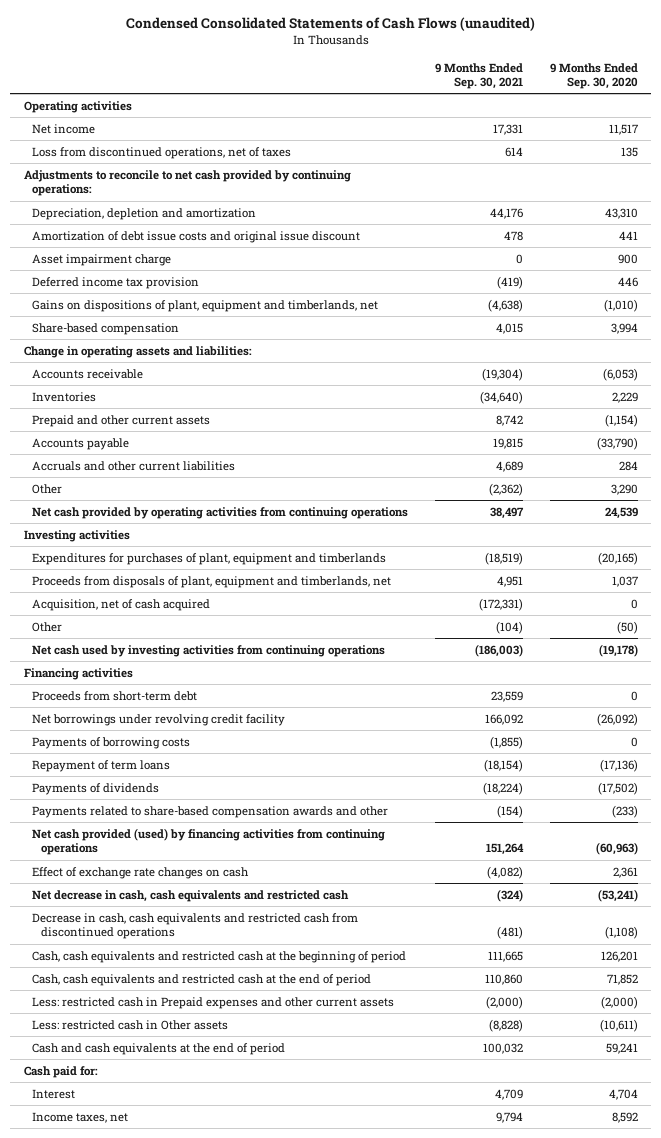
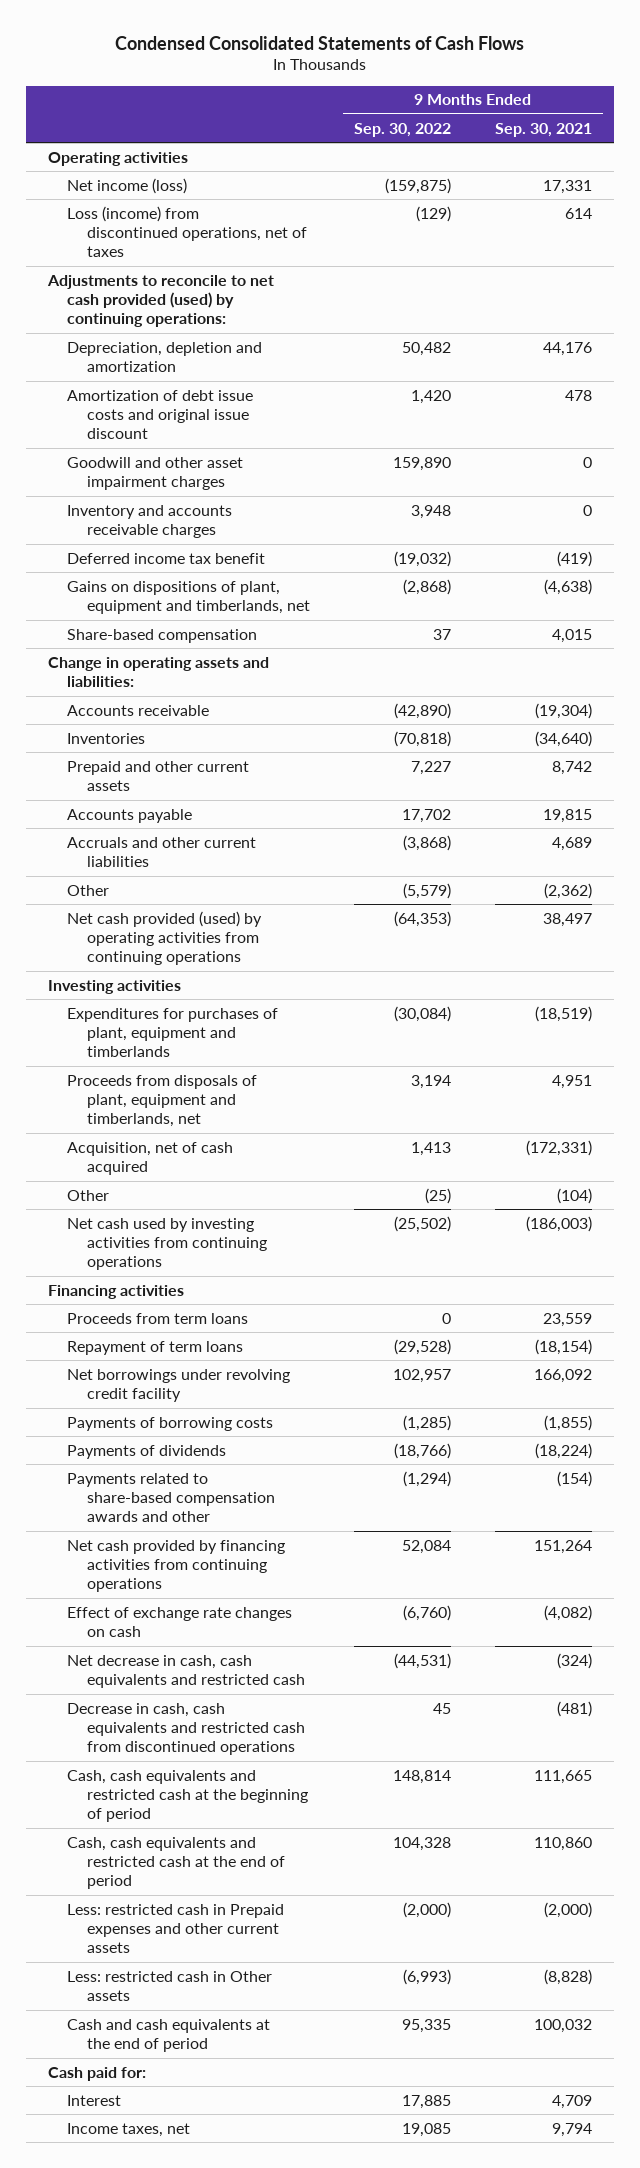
[125,17,535,32] Condensed Consolidated Statements of Cash Flows (unaudited) -> [114,35,524,50] Condensed Consolidated Statements of Cash Flows
[549,62,638,89] 9 Months Ended Sep. 30, 2020 -> none
none -> [353,122,451,137] Sep. 30, 2022
[32,123,96,134] Net income -> [67,177,188,194] Net income (loss)
[32,146,292,159] Loss from discontinued operations, net of taxes -> [67,205,307,258] Loss (income) from discontinued operations, net of taxes
[23,169,351,197] Adjustments to reconcile to net cash provided by continuing operations: -> [46,274,274,328] Adjustments to reconcile to net cash provided (used) by continuing operations:
[32,253,172,266] Asset impairment charge -> [67,456,244,490] Goodwill and other asset impairment charges
none -> [67,504,233,538] Inventory and accounts receivable charges
[32,276,200,289] Deferred income tax provision -> [67,552,266,564] Deferred income tax benefit
[32,506,409,519] Net cash provided by operating activities from continuing operations -> [67,910,263,966] Net cash provided (used) by operating activities from continuing operations
[32,690,198,701] Proceeds from short-term debt -> [67,1312,249,1324] Proceeds from term loans
[32,759,171,772] Repayment of term loans -> [67,1340,244,1355] Repayment of term loans
[32,827,386,856] Net cash provided (used) by financing activities from continuing operations -> [67,1539,286,1593] Net cash provided by financing activities from continuing operations

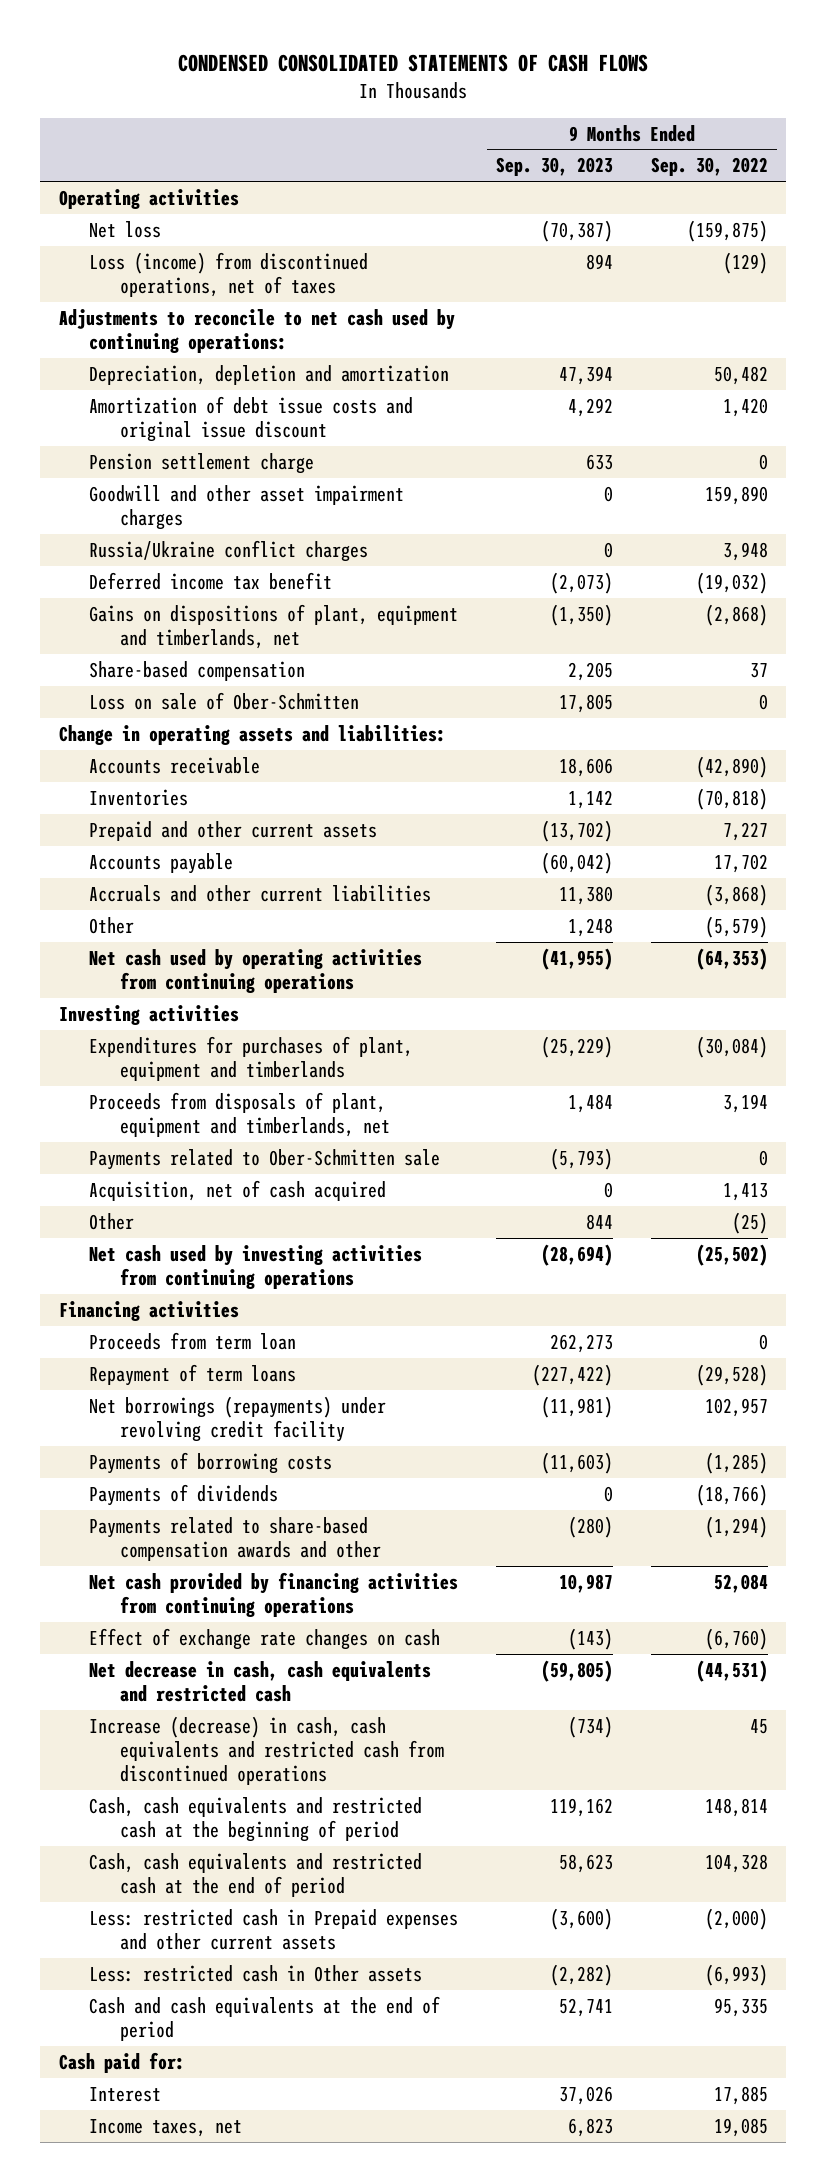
[114,35,524,50] Condensed Consolidated Statements of Cash Flows -> [178,54,649,73] CONDENSED CONSOLIDATED STATEMENTS OF CASH FLOWS
[494,122,592,137] Sep. 30, 2021 -> none
none -> [495,157,613,177] Sep. 30, 2023
[67,177,188,194] Net income (loss) -> [89,220,162,238] Net loss
[46,274,274,328] Adjustments to reconcile to net cash provided (used) by continuing operations: -> [59,308,456,354] Adjustments to reconcile to net cash used by continuing operations:
none -> [89,452,315,474] Pension settlement charge
[67,504,233,538] Inventory and accounts receivable charges -> [89,539,369,562] Russia/Ukraine conflict charges
none -> [89,691,360,710] Loss on sale of Ober-Schmitten
[67,910,263,966] Net cash provided (used) by operating activities from continuing operations -> [89,948,423,994] Net cash used by operating activities from continuing operations
none -> [89,1148,441,1170] Payments related to Ober-Schmitten sale
[67,1312,249,1324] Proceeds from term loans -> [89,1331,297,1350] Proceeds from term loan
[67,1368,291,1402] Net borrowings under revolving credit facility -> [89,1395,387,1443] Net borrowings (repayments) under revolving credit facility
[67,1702,305,1756] Decrease in cash, cash equivalents and restricted cash from discontinued operations -> [89,1715,444,1786] Increase (decrease) in cash, cash equivalents and restricted cash from discontinued operations

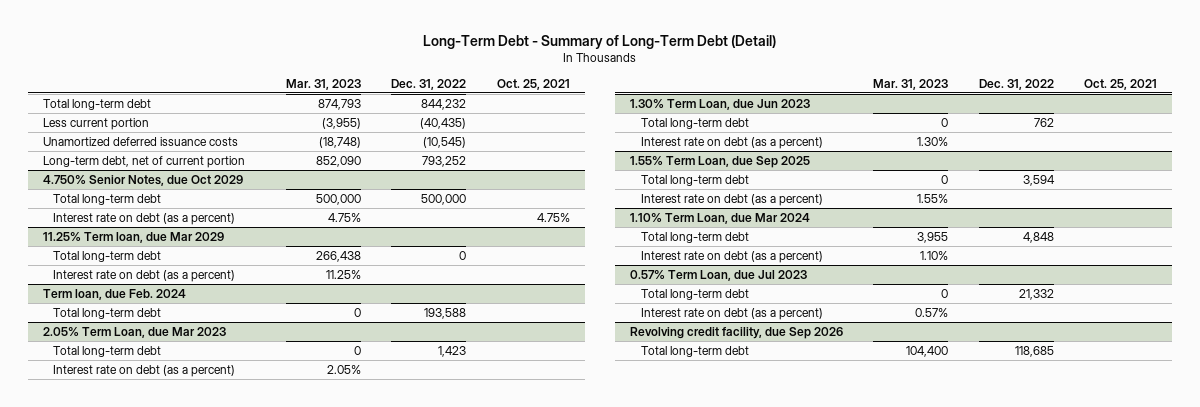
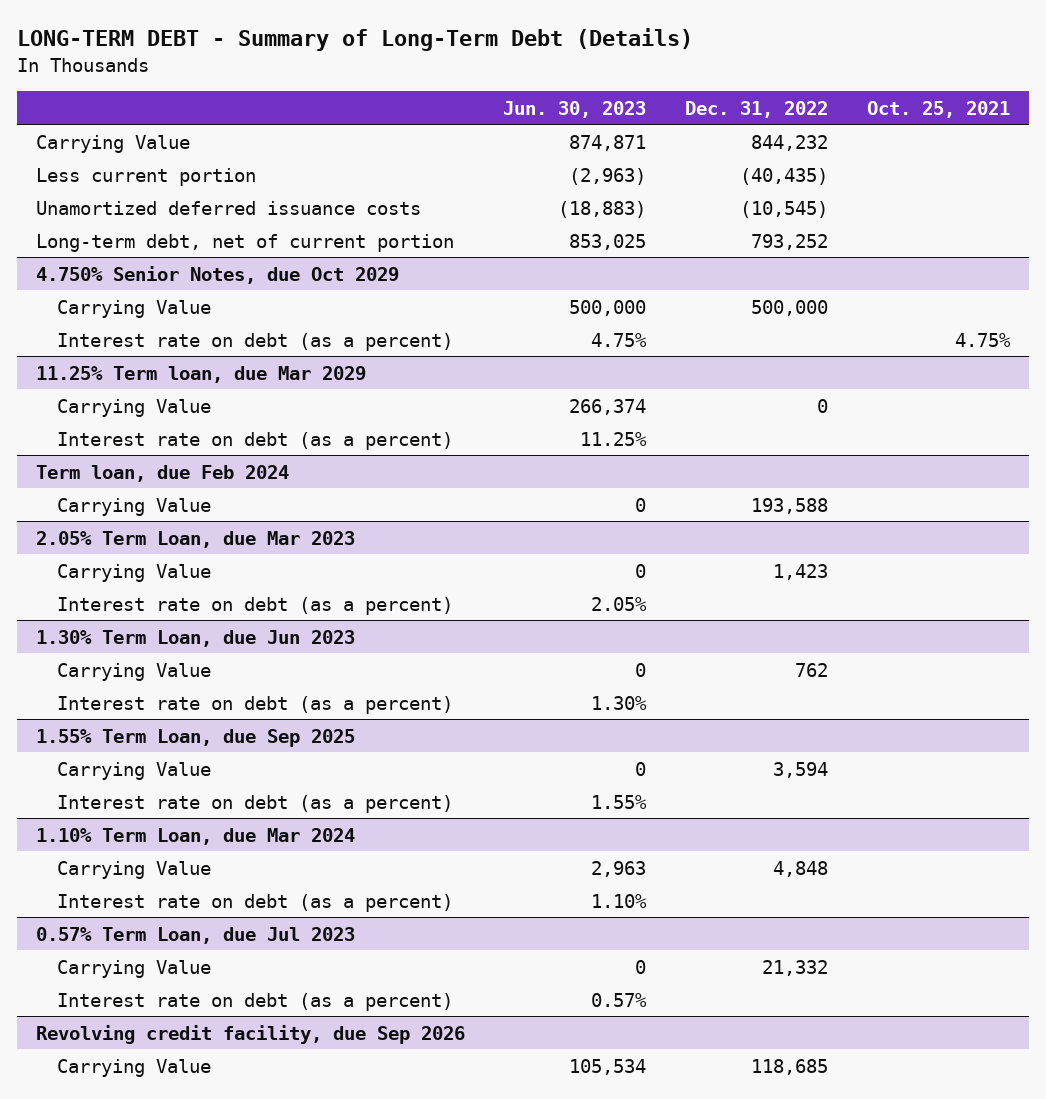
[422,35,776,50] Long-Term Debt - Summary of Long-Term Debt (Detail) -> [16,28,693,52] LONG-TERM DEBT - Summary of Long-Term Debt (Details)
[286,79,362,91] Mar. 31, 2023 -> none
none -> [503,100,647,118] Jun. 30, 2023
[42,98,151,110] Total long-term debt -> [35,134,190,153] Carrying Value
[53,193,162,205] Total long-term debt -> [57,299,212,318] Carrying Value
[53,250,162,262] Total long-term debt -> [57,398,212,417] Carrying Value
[42,288,186,300] Term loan, due Feb. 2024 -> [35,464,289,482] Term loan, due Feb 2024
[53,307,162,319] Total long-term debt -> [57,497,212,516] Carrying Value
[53,345,162,357] Total long-term debt -> [57,563,212,582] Carrying Value
[640,117,749,129] Total long-term debt -> [57,662,212,681] Carrying Value
[640,174,749,186] Total long-term debt -> [57,761,212,780] Carrying Value
[640,231,749,243] Total long-term debt -> [57,860,212,879] Carrying Value
[640,288,749,300] Total long-term debt -> [57,959,212,978] Carrying Value
[640,345,749,357] Total long-term debt -> [57,1058,212,1077] Carrying Value

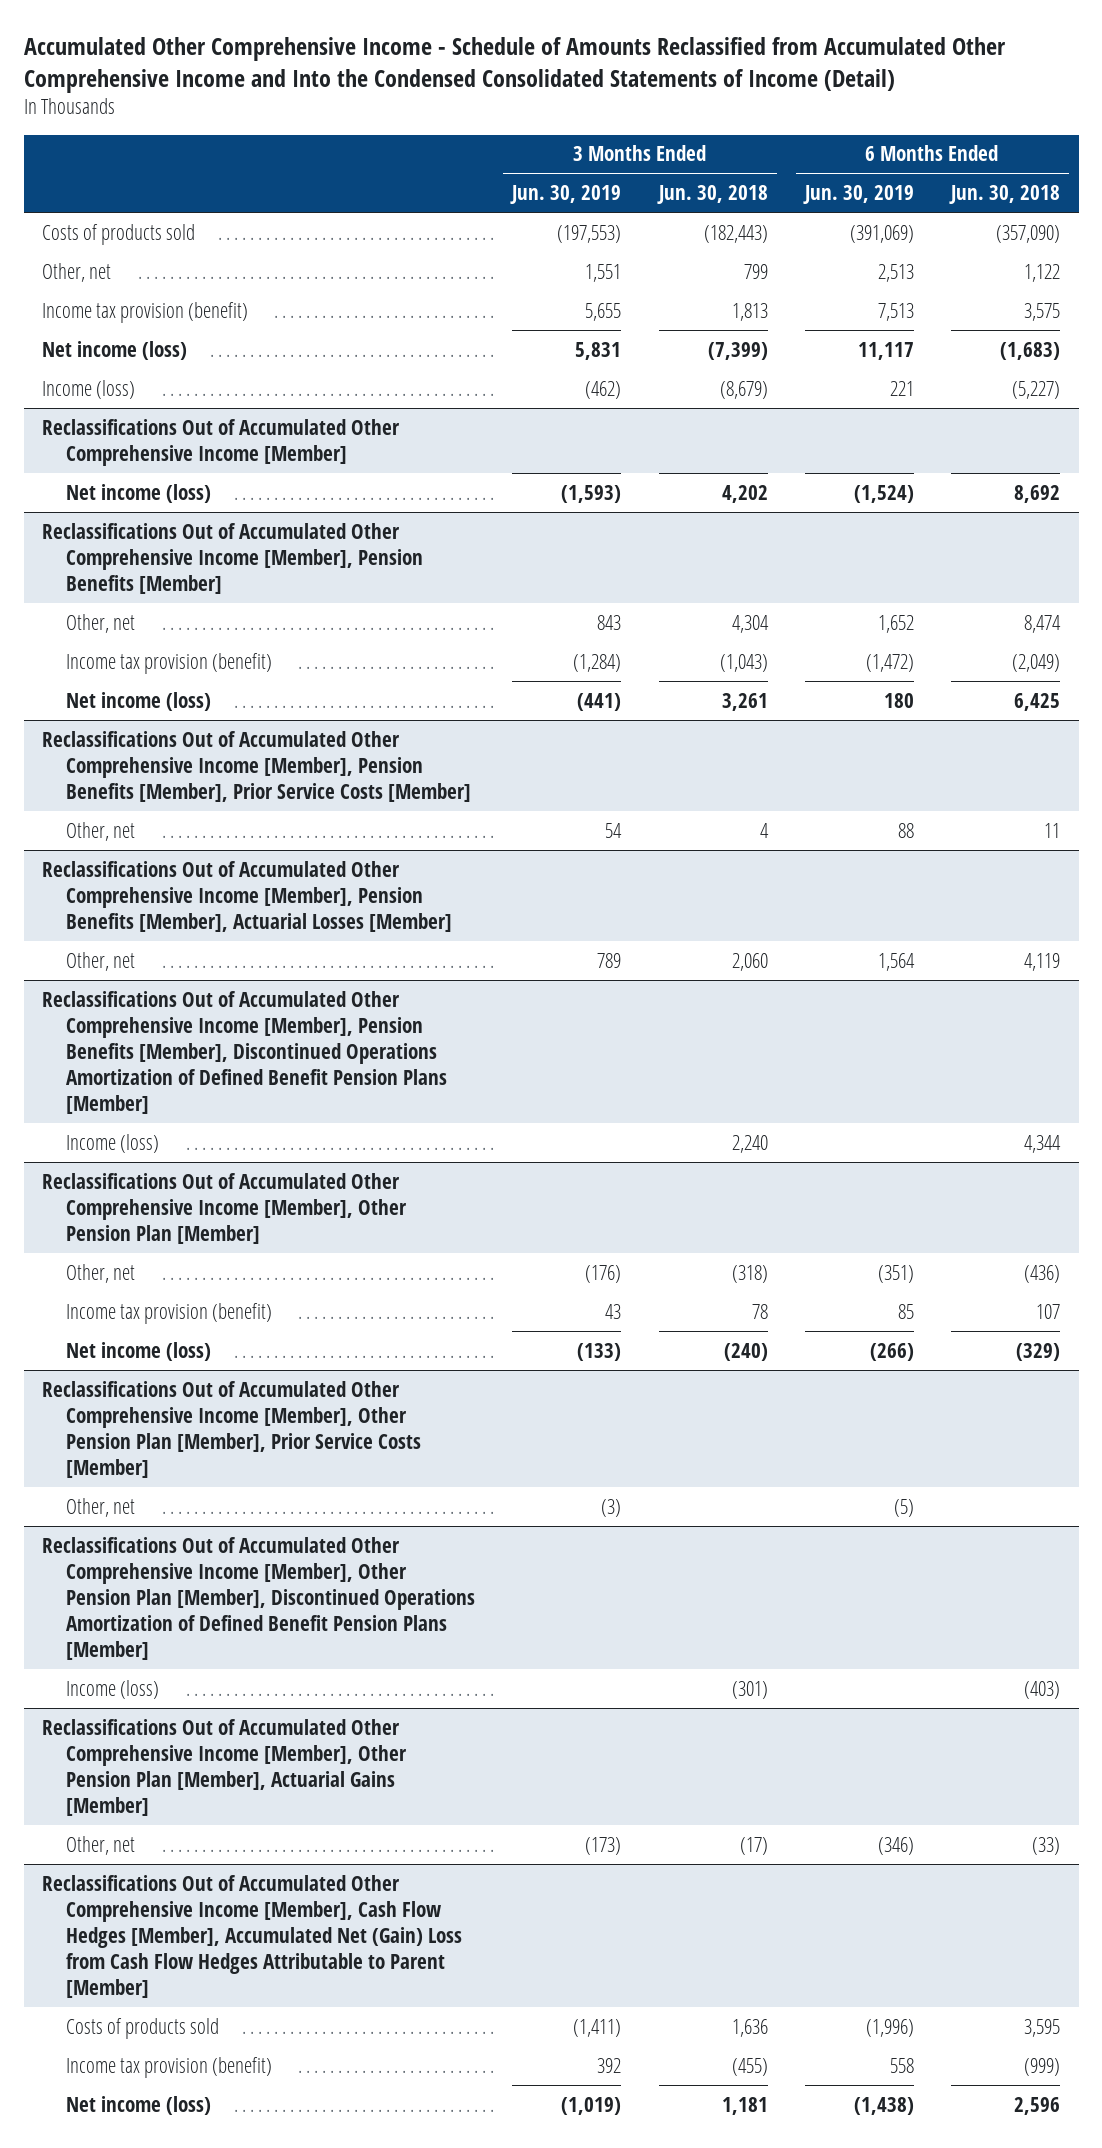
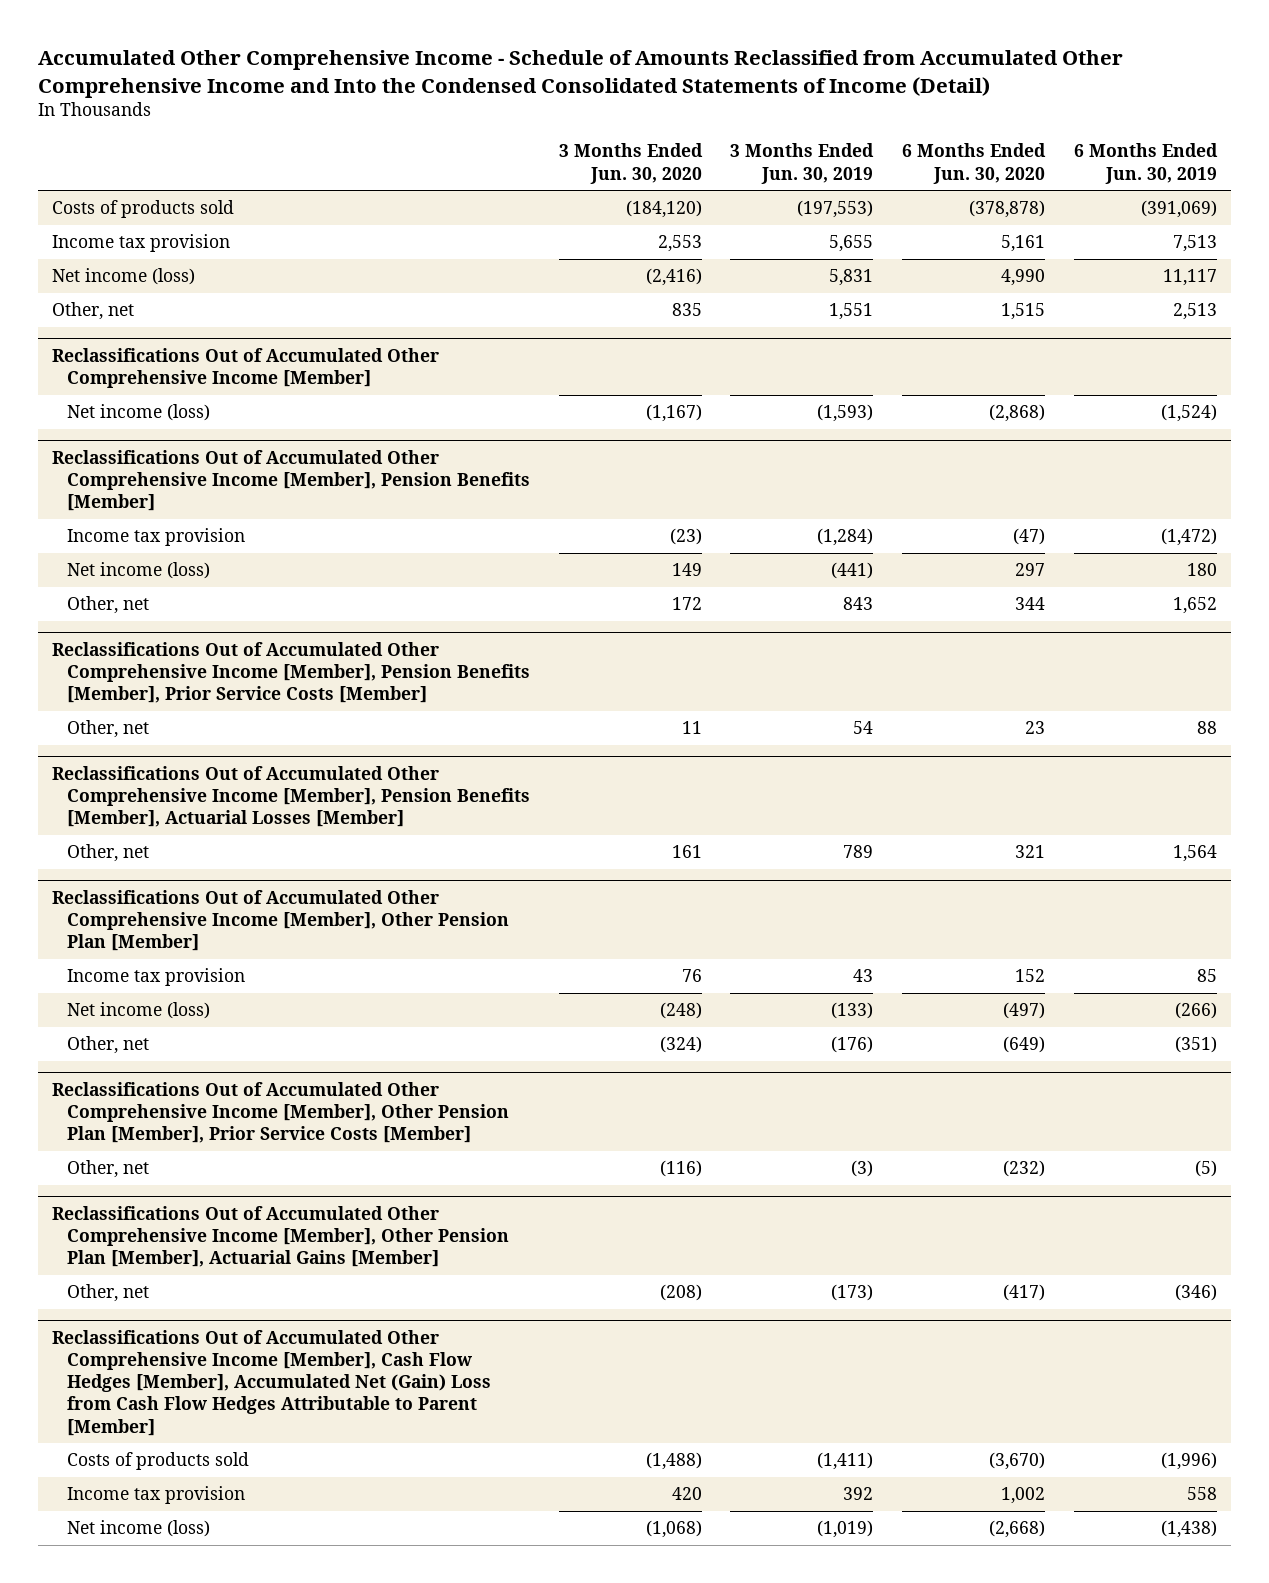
[656,184,768,204] Jun. 30, 2018 -> none
[948,184,1060,204] Jun. 30, 2018 -> none
none -> [558,143,703,184] 3 Months Ended Jun. 30, 2020
none -> [902,143,1047,184] 6 Months Ended Jun. 30, 2020
[42,301,249,323] Income tax provision (benefit) -> [52,234,231,253] Income tax provision
[42,379,136,399] Income (loss) -> none
[42,262,112,282] Other, net -> [52,302,135,321] Other, net
[66,652,273,674] Income tax provision (benefit) -> [67,528,246,547] Income tax provision
[66,613,136,633] Other, net -> [67,596,150,615] Other, net
[42,990,448,1114] Reclassifications Out of Accumulated Other Comprehensive Income [Member], Pension Benefits [Member], Discontinued Operations Amortization of Defined Benefit Pension Plans [Member] -> none
[66,1133,160,1153] Income (loss) -> none
[66,1302,273,1324] Income tax provision (benefit) -> [67,968,246,987] Income tax provision
[66,1263,136,1283] Other, net -> [67,1036,150,1055] Other, net
[42,1536,476,1660] Reclassifications Out of Accumulated Other Comprehensive Income [Member], Other Pension Plan [Member], Discontinued Operations Amortization of Defined Benefit Pension Plans [Member] -> none
[66,1679,160,1699] Income (loss) -> none
[66,2056,273,2078] Income tax provision (benefit) -> [67,1486,246,1505] Income tax provision

